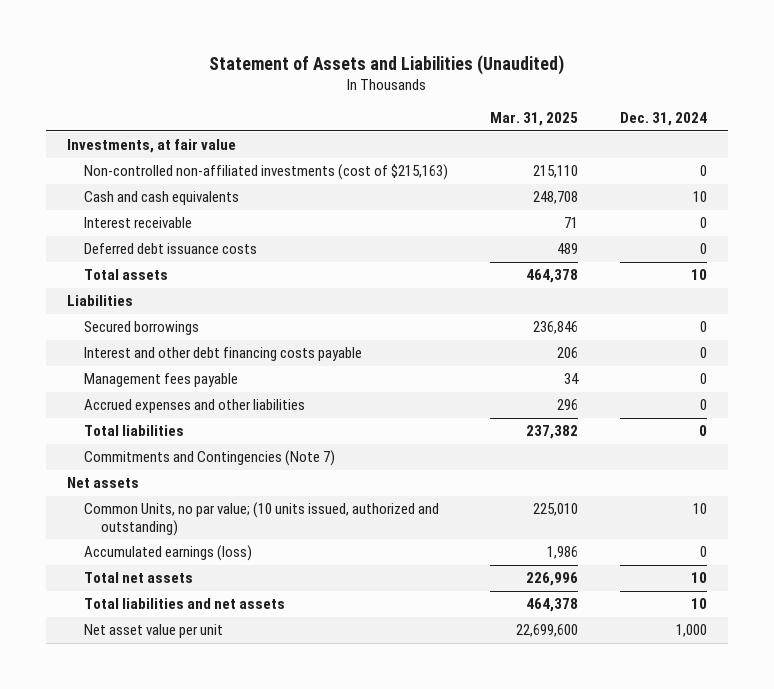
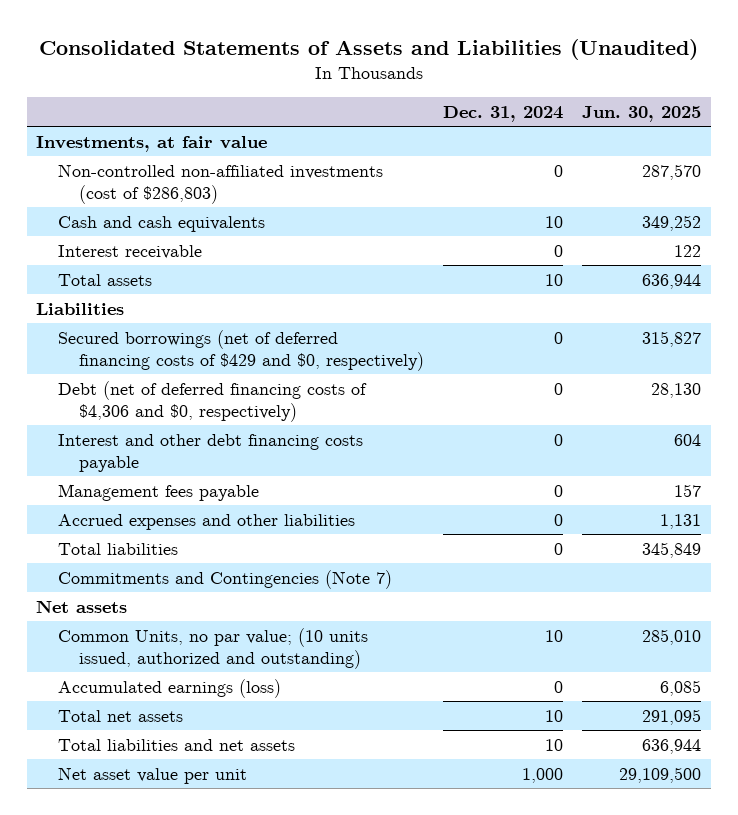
[209,54,565,75] Statement of Assets and Liabilities (Unaudited) -> [38,38,698,60] Consolidated Statements of Assets and Liabilities (Unaudited)
[490,112,579,127] Mar. 31, 2025 -> none
none -> [582,105,702,122] Jun. 30, 2025
[83,164,448,181] Non-controlled non-affiliated investments (cost of $215,163) -> [57,163,383,204] Non-controlled non-affiliated investments (cost of $286,803)
[83,243,257,255] Deferred debt issuance costs -> none
[83,321,199,336] Secured borrowings -> [57,329,425,371] Secured borrowings (net of deferred financing costs of $429 and $0, respectively)
none -> [57,380,367,422] Debt (net of deferred financing costs of $4,306 and $0, respectively)

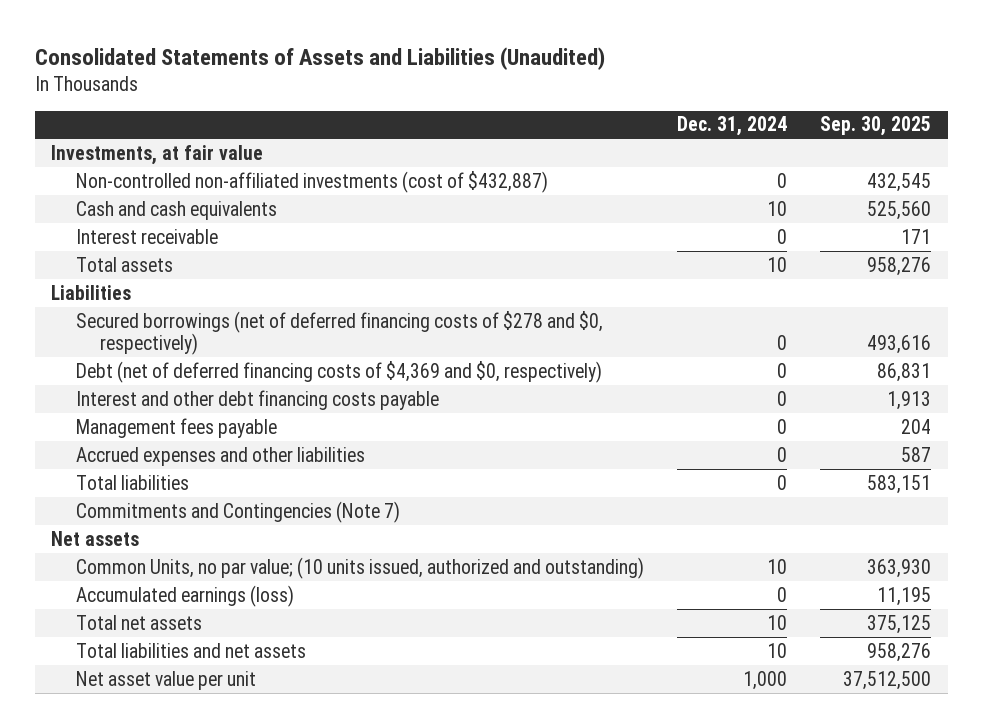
[582,105,702,122] Jun. 30, 2025 -> none
none -> [820,116,932,137] Sep. 30, 2025
[57,163,383,204] Non-controlled non-affiliated investments (cost of $286,803) -> [75,170,548,193] Non-controlled non-affiliated investments (cost of $432,887)
[57,329,425,371] Secured borrowings (net of deferred financing costs of $429 and $0, respectively) -> [75,310,603,356] Secured borrowings (net of deferred financing costs of $278 and $0, respectively)
[57,380,367,422] Debt (net of deferred financing costs of $4,306 and $0, respectively) -> [75,360,602,383] Debt (net of deferred financing costs of $4,369 and $0, respectively)

